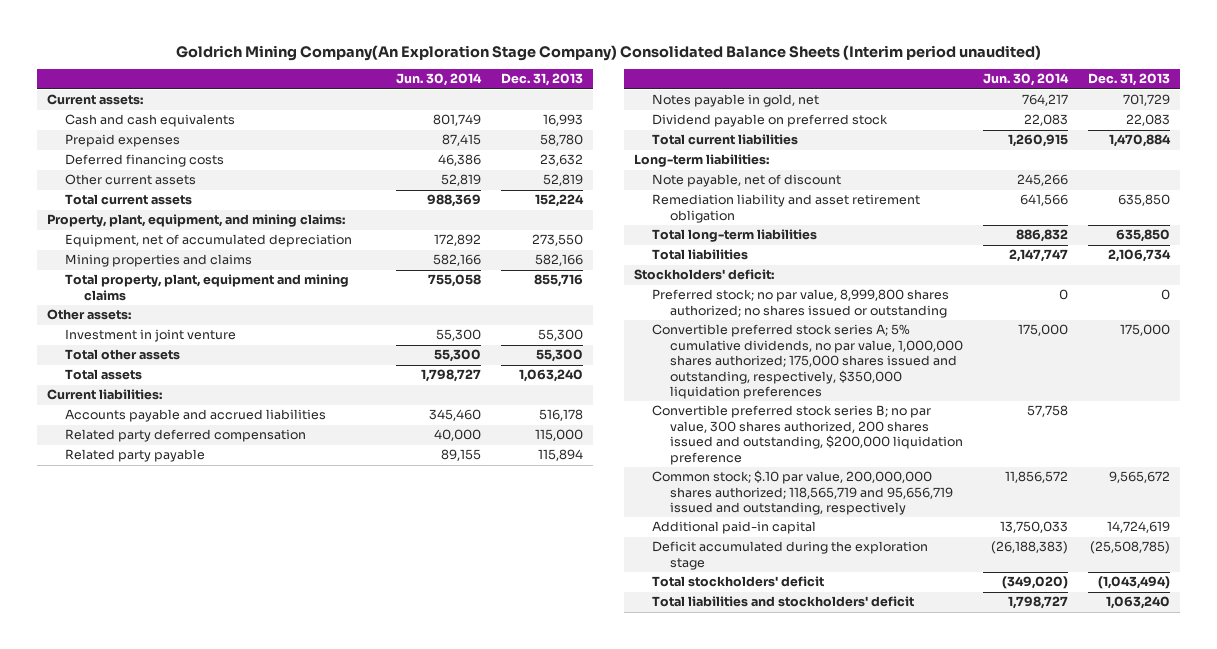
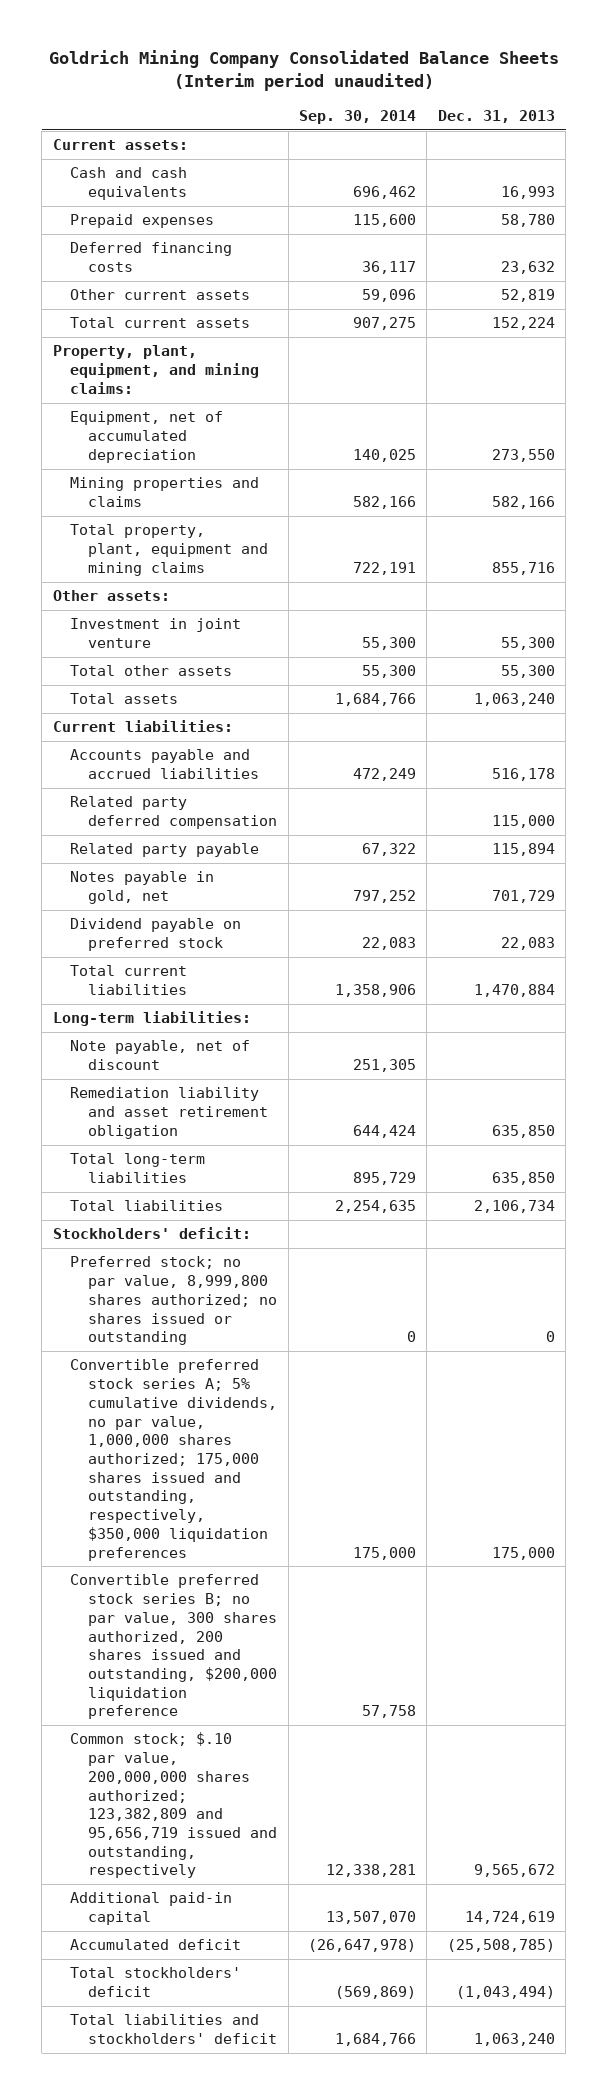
[175,44,1041,61] Goldrich Mining Company(An Exploration Stage Company) Consolidated Balance Sheets (Interim period unaudited) -> [48,50,559,91] Goldrich Mining Company Consolidated Balance Sheets (Interim period unaudited)
[396,73,483,87] Jun. 30, 2014 -> none
none -> [299,109,417,124] Sep. 30, 2014
[652,470,954,516] Common stock; $.10 par value, 200,000,000 shares authorized; 118,565,719 and 95,656,719 issued and outstanding, respectively -> [70,1732,278,1879] Common stock; $.10 par value, 200,000,000 shares authorized; 123,382,809 and 95,656,719 issued and outstanding, respectively
[652,541,929,570] Deficit accumulated during the exploration stage -> [70,1939,242,1951] Accumulated deficit

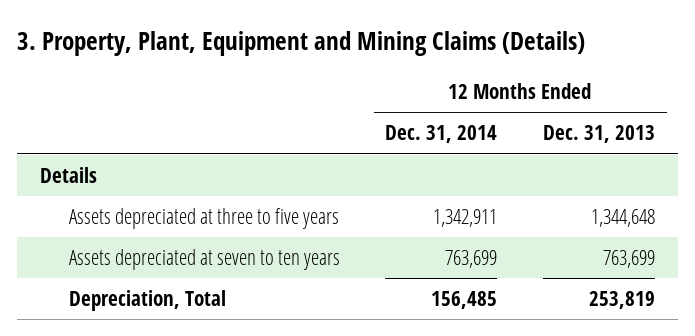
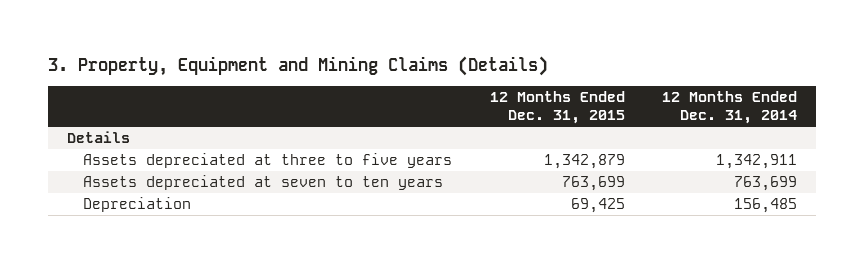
[17,30,586,56] 3. Property, Plant, Equipment and Mining Claims (Details) -> [47,55,548,76] 3. Property, Equipment and Mining Claims (Details)
[543,125,656,144] Dec. 31, 2013 -> none
none -> [489,90,625,125] 12 Months Ended Dec. 31, 2015
[68,290,226,312] Depreciation, Total -> [82,197,191,213] Depreciation

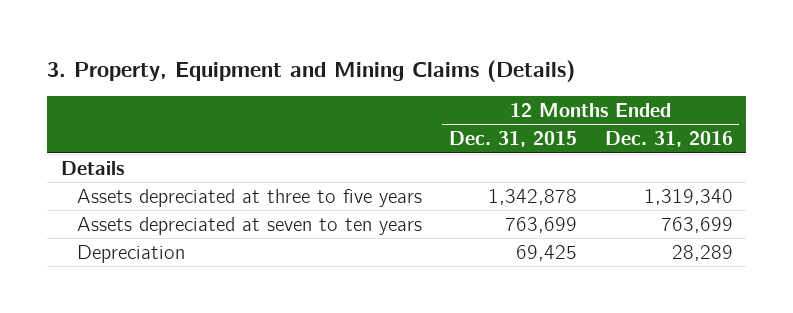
[662,90,798,125] 12 Months Ended Dec. 31, 2014 -> none
none -> [604,131,733,148] Dec. 31, 2016
[543,154,625,170] 1,342,879 -> [488,188,578,205] 1,342,878

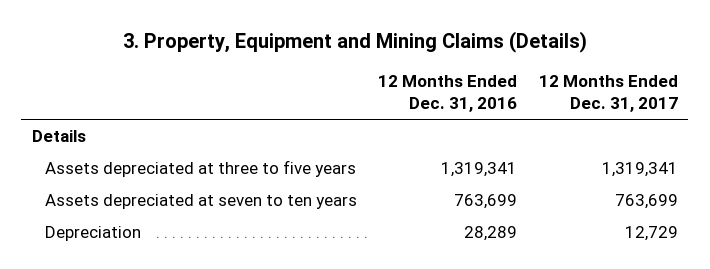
[449,131,578,148] Dec. 31, 2015 -> none
none -> [538,75,678,113] 12 Months Ended Dec. 31, 2017
[643,188,733,205] 1,319,340 -> [441,162,518,178] 1,319,341

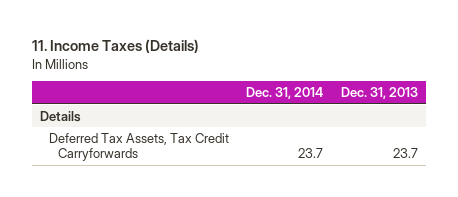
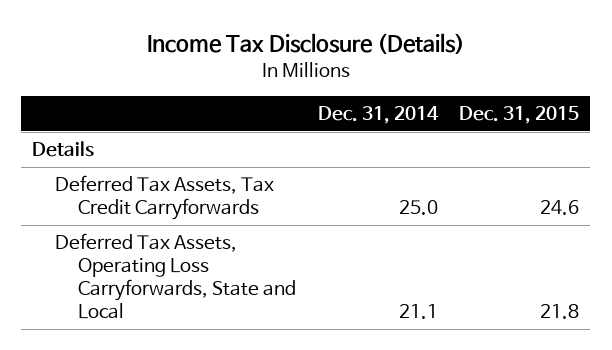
[31,39,199,54] 11. Income Taxes (Details) -> [146,33,465,55] Income Tax Disclosure (Details)
[340,87,418,100] Dec. 31, 2013 -> none
none -> [459,106,580,125] Dec. 31, 2015
[298,148,324,159] 23.7 -> [398,200,438,216] 25.0
none -> [55,233,297,320] Deferred Tax Assets, Operating Loss Carryforwards, State and Local

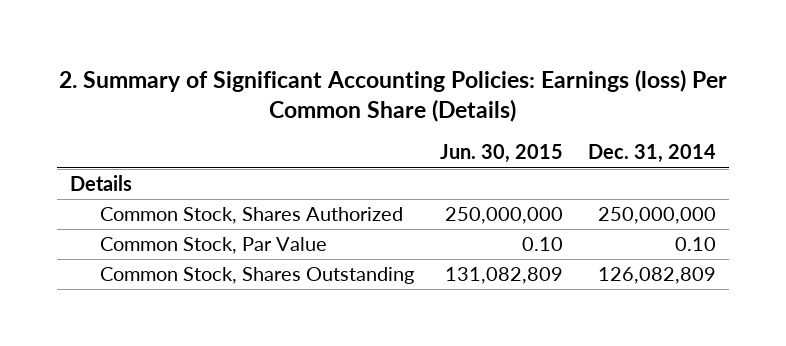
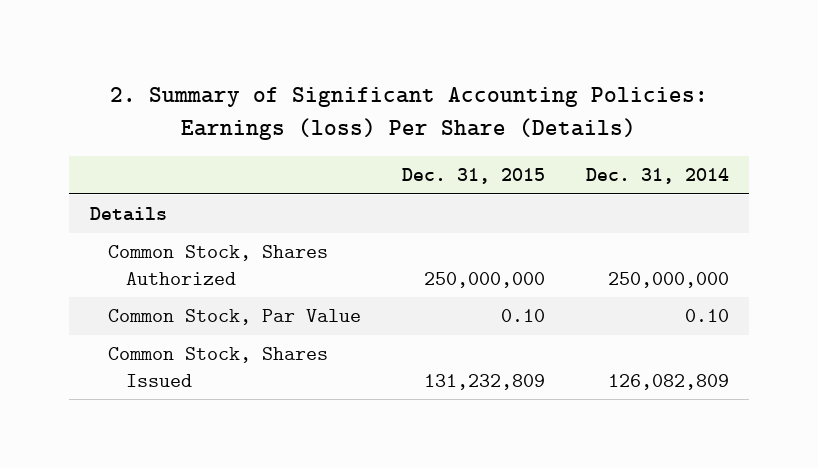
[59,68,728,122] 2. Summary of Significant Accounting Policies: Earnings (loss) Per Common Share (Details) -> [110,86,709,140] 2. Summary of Significant Accounting Policies: Earnings (loss) Per Share (Details)
[439,144,563,164] Jun. 30, 2015 -> none
none -> [401,168,545,185] Dec. 31, 2015
[100,267,415,285] Common Stock, Shares Outstanding -> [107,347,328,387] Common Stock, Shares Issued

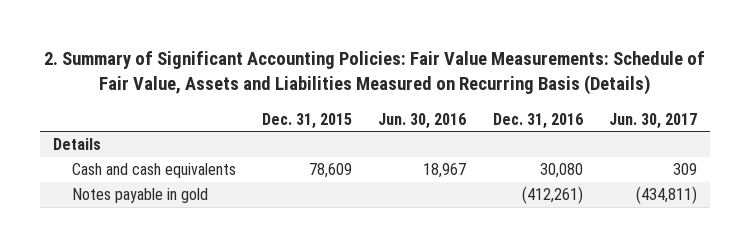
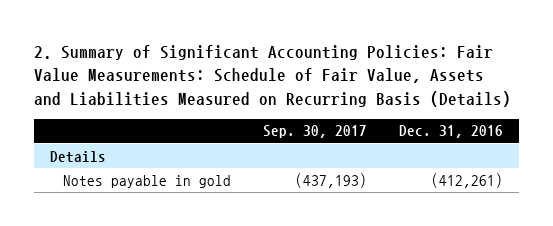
[262,112,353,129] Dec. 31, 2015 -> none
[378,112,467,129] Jun. 30, 2016 -> none
[608,112,697,129] Jun. 30, 2017 -> none
none -> [262,125,367,139] Sep. 30, 2017
[71,163,236,179] Cash and cash equivalents -> none

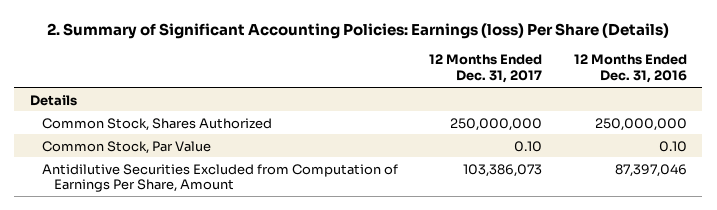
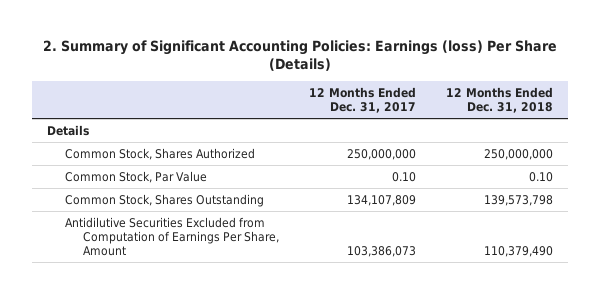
[573,54,687,84] 12 Months Ended Dec. 31, 2016 -> none
none -> [445,87,553,114] 12 Months Ended Dec. 31, 2018
none -> [65,193,265,207] Common Stock, Shares Outstanding

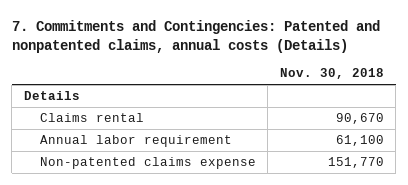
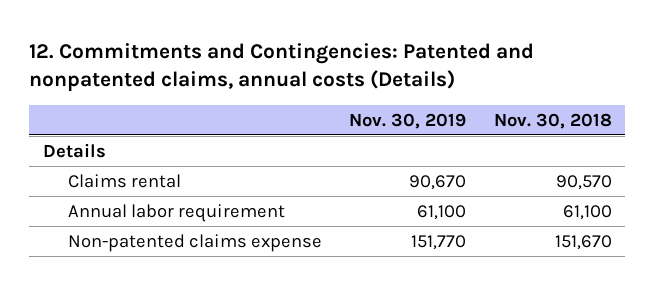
[11,19,380,54] 7. Commitments and Contingencies: Patented and nonpatented claims, annual costs (Details) -> [29,42,535,92] 12. Commitments and Contingencies: Patented and nonpatented claims, annual costs (Details)
none -> [349,112,467,129] Nov. 30, 2019
[335,113,384,125] 90,670 -> [555,174,612,190] 90,570
[327,157,384,169] 151,770 -> [554,234,612,250] 151,670

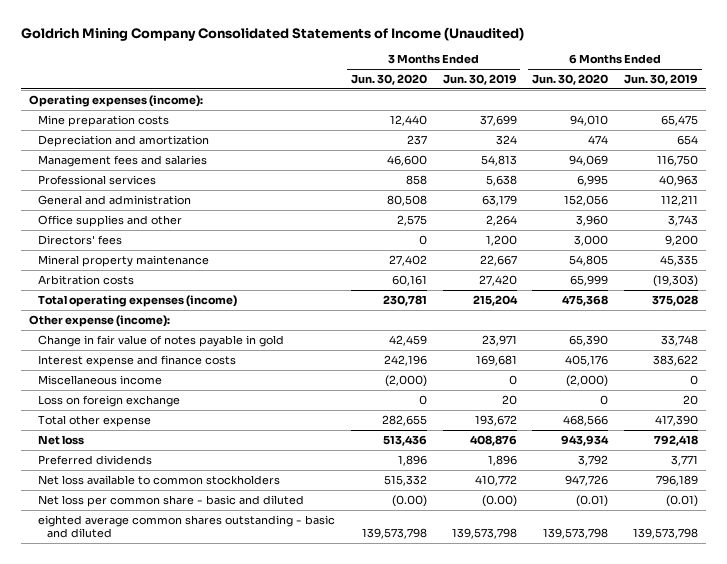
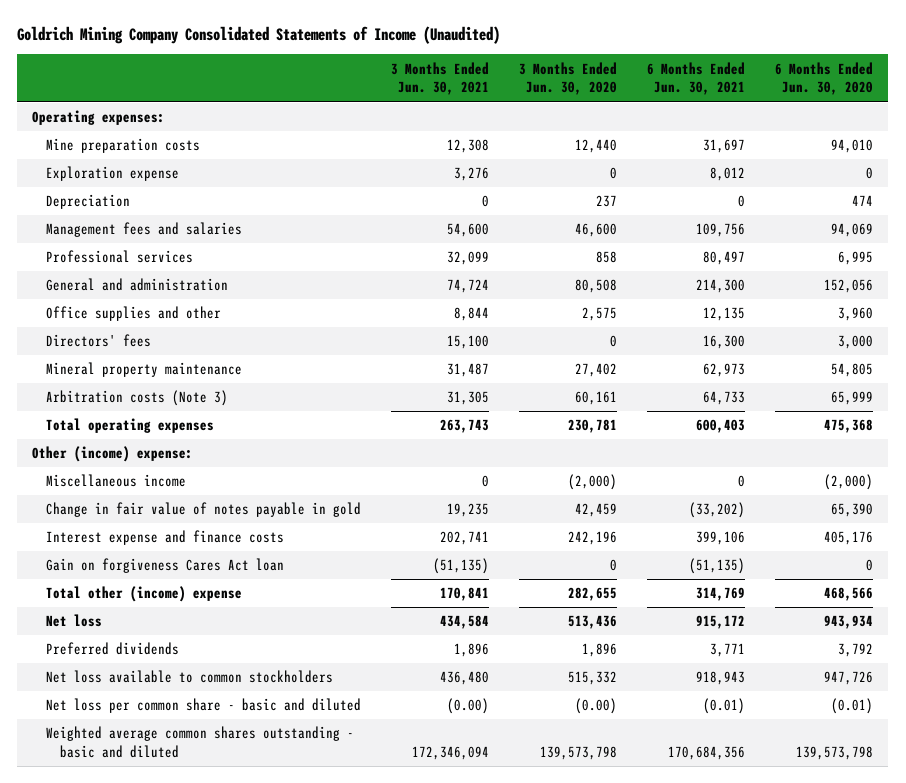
[442,73,517,85] Jun. 30, 2019 -> none
[624,73,699,85] Jun. 30, 2019 -> none
none -> [391,61,490,96] 3 Months Ended Jun. 30, 2021
none -> [647,61,746,96] 6 Months Ended Jun. 30, 2021
[28,94,203,107] Operating expenses (income): -> [32,110,166,126] Operating expenses:
none -> [46,166,180,182] Exploration expense
[37,134,209,147] Depreciation and amortization -> [46,194,131,210] Depreciation
[37,274,134,285] Arbitration costs -> [46,390,229,407] Arbitration costs (Note 3)
[37,294,237,307] Total operating expenses (income) -> [46,418,215,434] Total operating expenses
[28,314,170,327] Other expense (income): -> [32,446,194,463] Other (income) expense:
[37,374,162,385] Miscellaneous income -> [46,474,187,488] Miscellaneous income
[37,394,180,407] Loss on foreign exchange -> none
none -> [46,558,285,574] Gain on forgiveness Cares Act loan
[37,414,151,427] Total other expense -> [46,586,243,603] Total other (income) expense
[37,514,335,539] eighted average common shares outstanding - basic and diluted -> [46,726,355,758] Weighted average common shares outstanding - basic and diluted

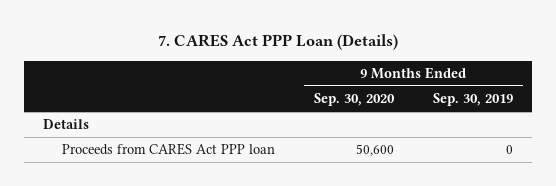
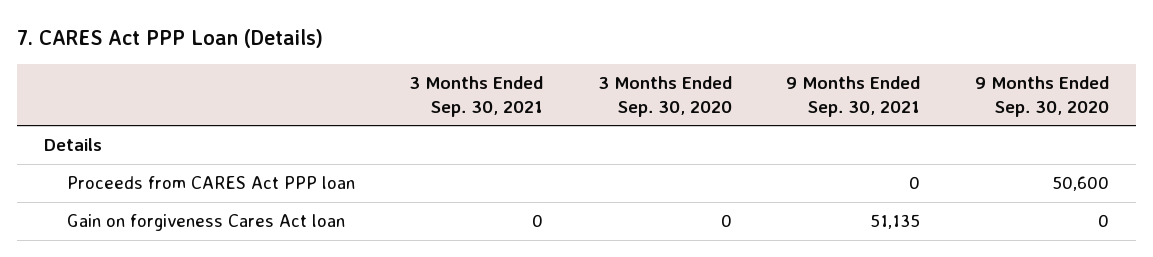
[432,93,513,107] Sep. 30, 2019 -> none
none -> [409,76,544,117] 3 Months Ended Sep. 30, 2021
none -> [597,76,732,117] 3 Months Ended Sep. 30, 2020
none -> [786,76,921,117] 9 Months Ended Sep. 30, 2021
none -> [66,214,345,232] Gain on forgiveness Cares Act loan

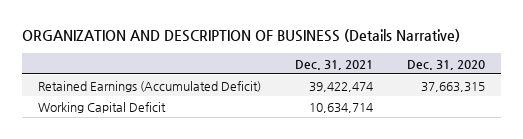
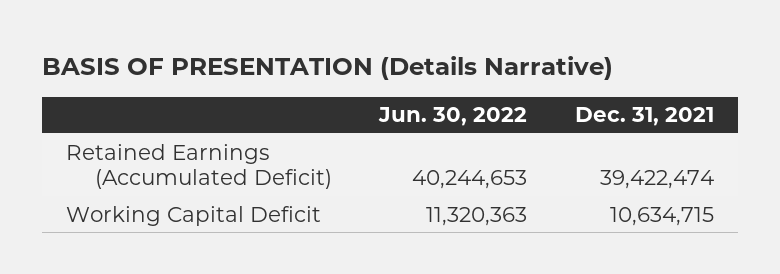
[21,29,460,43] ORGANIZATION AND DESCRIPTION OF BUSINESS (Details Narrative) -> [42,56,614,81] BASIS OF PRESENTATION (Details Narrative)
[406,59,485,70] Dec. 31, 2020 -> none
none -> [378,107,528,127] Jun. 30, 2022
[308,102,373,113] 10,634,714 -> [609,206,714,226] 10,634,715

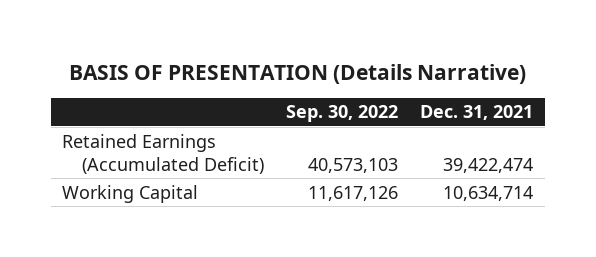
[378,107,528,127] Jun. 30, 2022 -> none
none -> [286,105,399,123] Sep. 30, 2022
[65,205,321,226] Working Capital Deficit -> [62,184,199,203] Working Capital
[609,206,714,226] 10,634,715 -> [443,185,534,201] 10,634,714

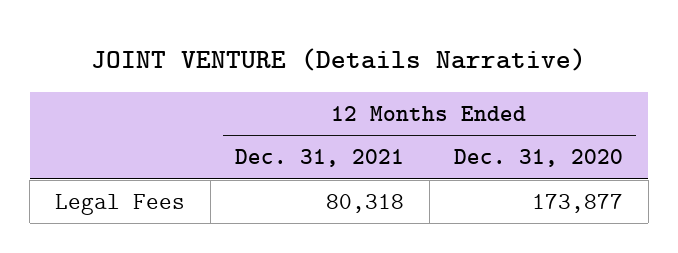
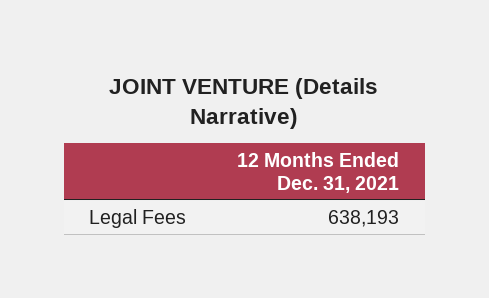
[454,149,624,168] Dec. 31, 2020 -> none
[326,194,405,214] 80,318 -> [328,210,400,228] 638,193

